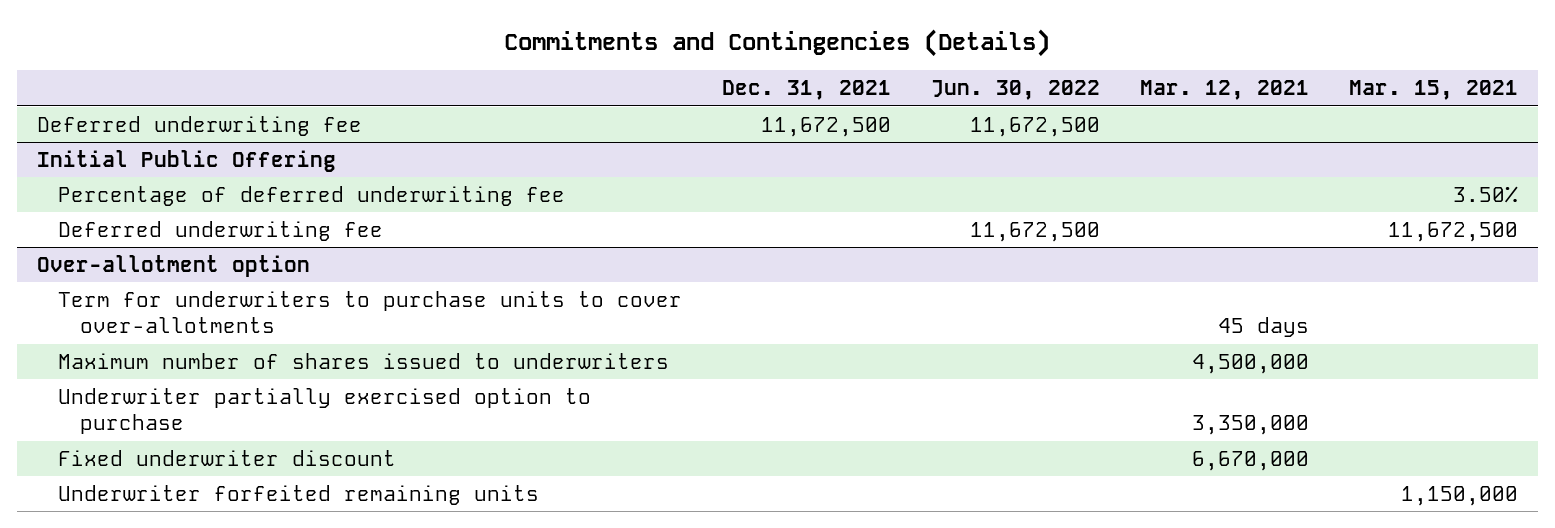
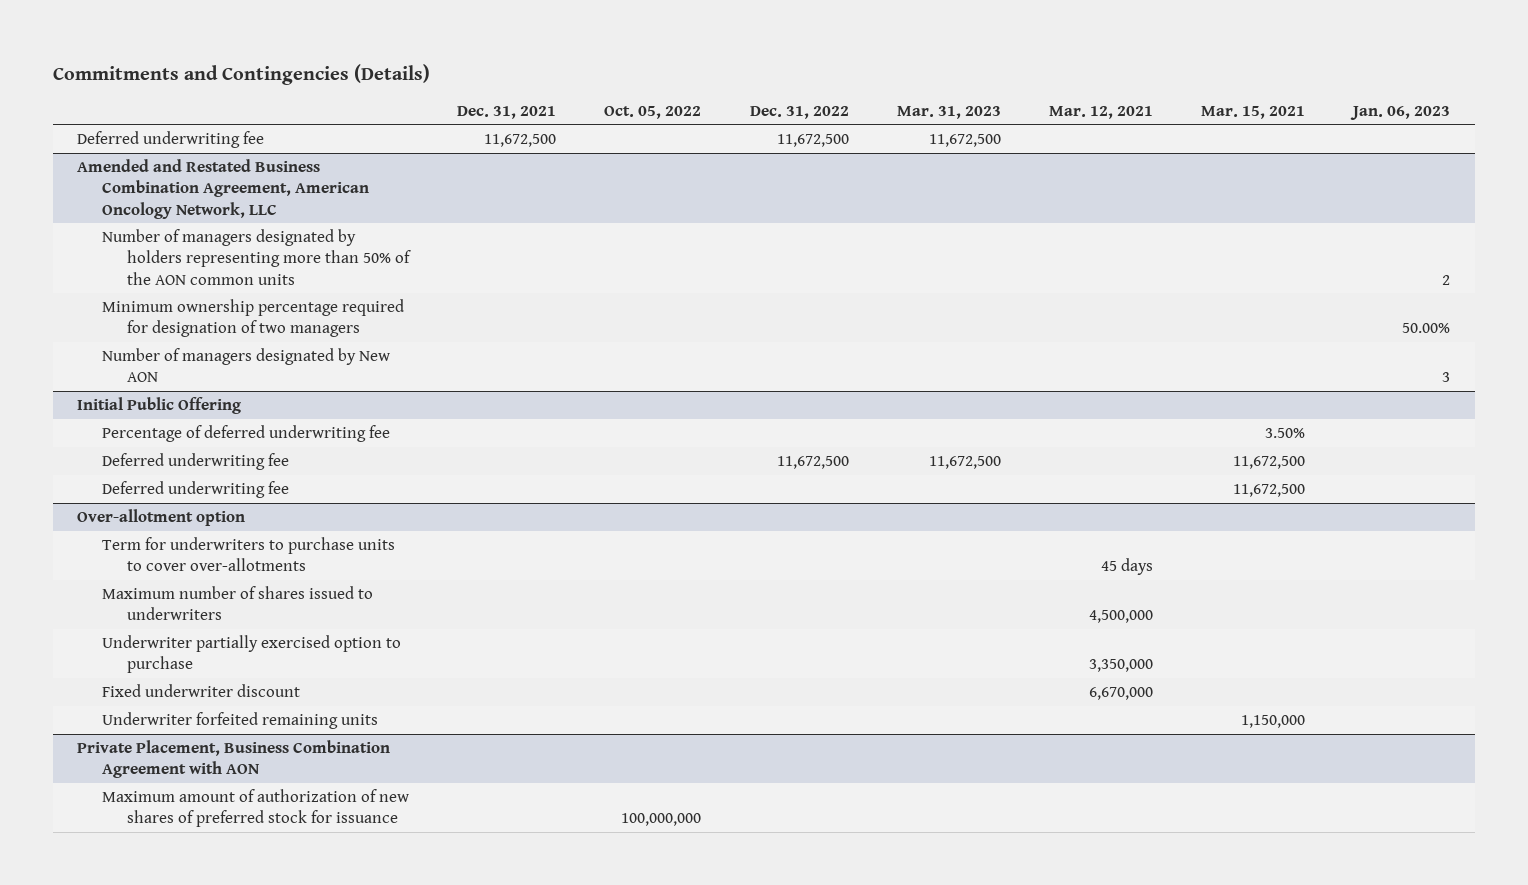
[931,80,1101,101] Jun. 30, 2022 -> none
none -> [604,105,702,119] Oct. 05, 2022
none -> [749,105,849,119] Dec. 31, 2022
none -> [896,105,1001,119] Mar. 31, 2023
none -> [1350,105,1451,120] Jan. 06, 2023
none -> [77,159,370,219] Amended and Restated Business Combination Agreement, American Oncology Network, LLC
none -> [102,229,411,285] Number of managers designated by holders representing more than 50% of the AON common units
none -> [102,299,405,338] Minimum ownership percentage required for designation of two managers
none -> [102,348,391,383] Number of managers designated by New AON
none -> [102,481,290,499] Deferred underwriting fee
none -> [77,740,391,779] Private Placement, Business Combination Agreement with AON
none -> [102,789,410,828] Maximum amount of authorization of new shares of preferred stock for issuance

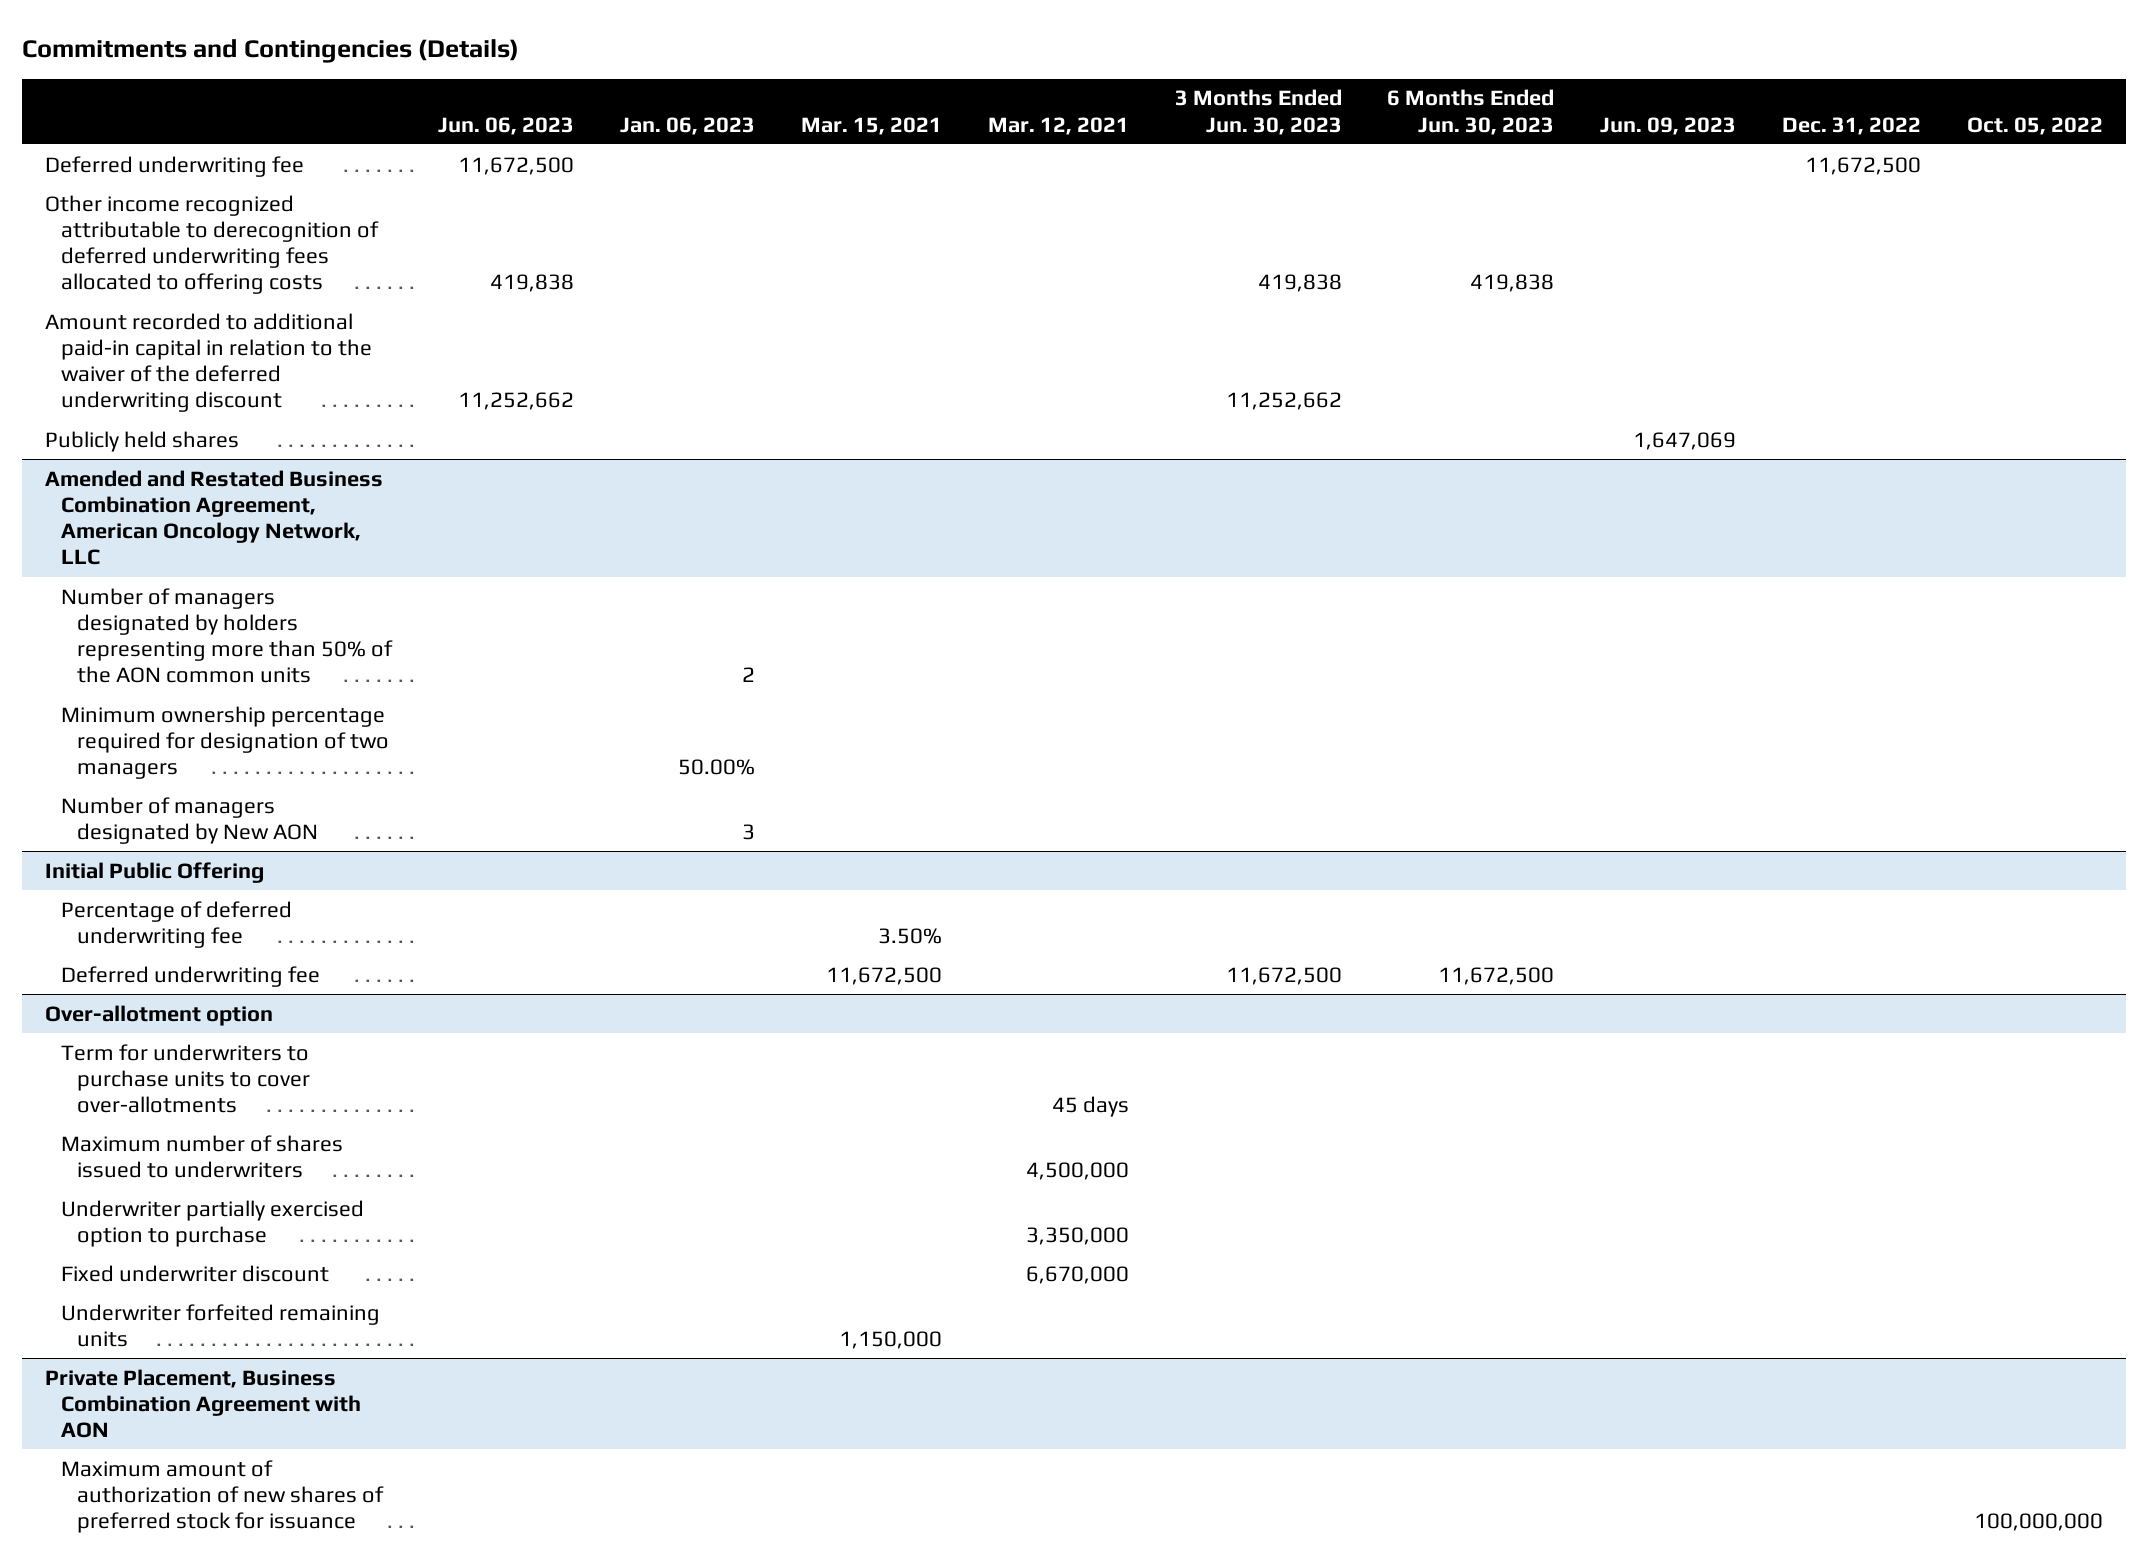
[457,105,557,119] Dec. 31, 2021 -> none
[896,105,1001,119] Mar. 31, 2023 -> none
none -> [437,116,574,135] Jun. 06, 2023
none -> [1174,89,1342,135] 3 Months Ended Jun. 30, 2023
none -> [1387,89,1555,135] 6 Months Ended Jun. 30, 2023
none -> [1600,116,1737,135] Jun. 09, 2023
none -> [45,194,379,295] Other income recognized attributable to derecognition of deferred underwriting fees allocated to offering costs
none -> [45,312,372,413] Amount recorded to additional paid-in capital in relation to the waiver of the deferred underwriting discount
none -> [45,430,240,452] Publicly held shares
[102,453,290,471] Deferred underwriting fee -> none

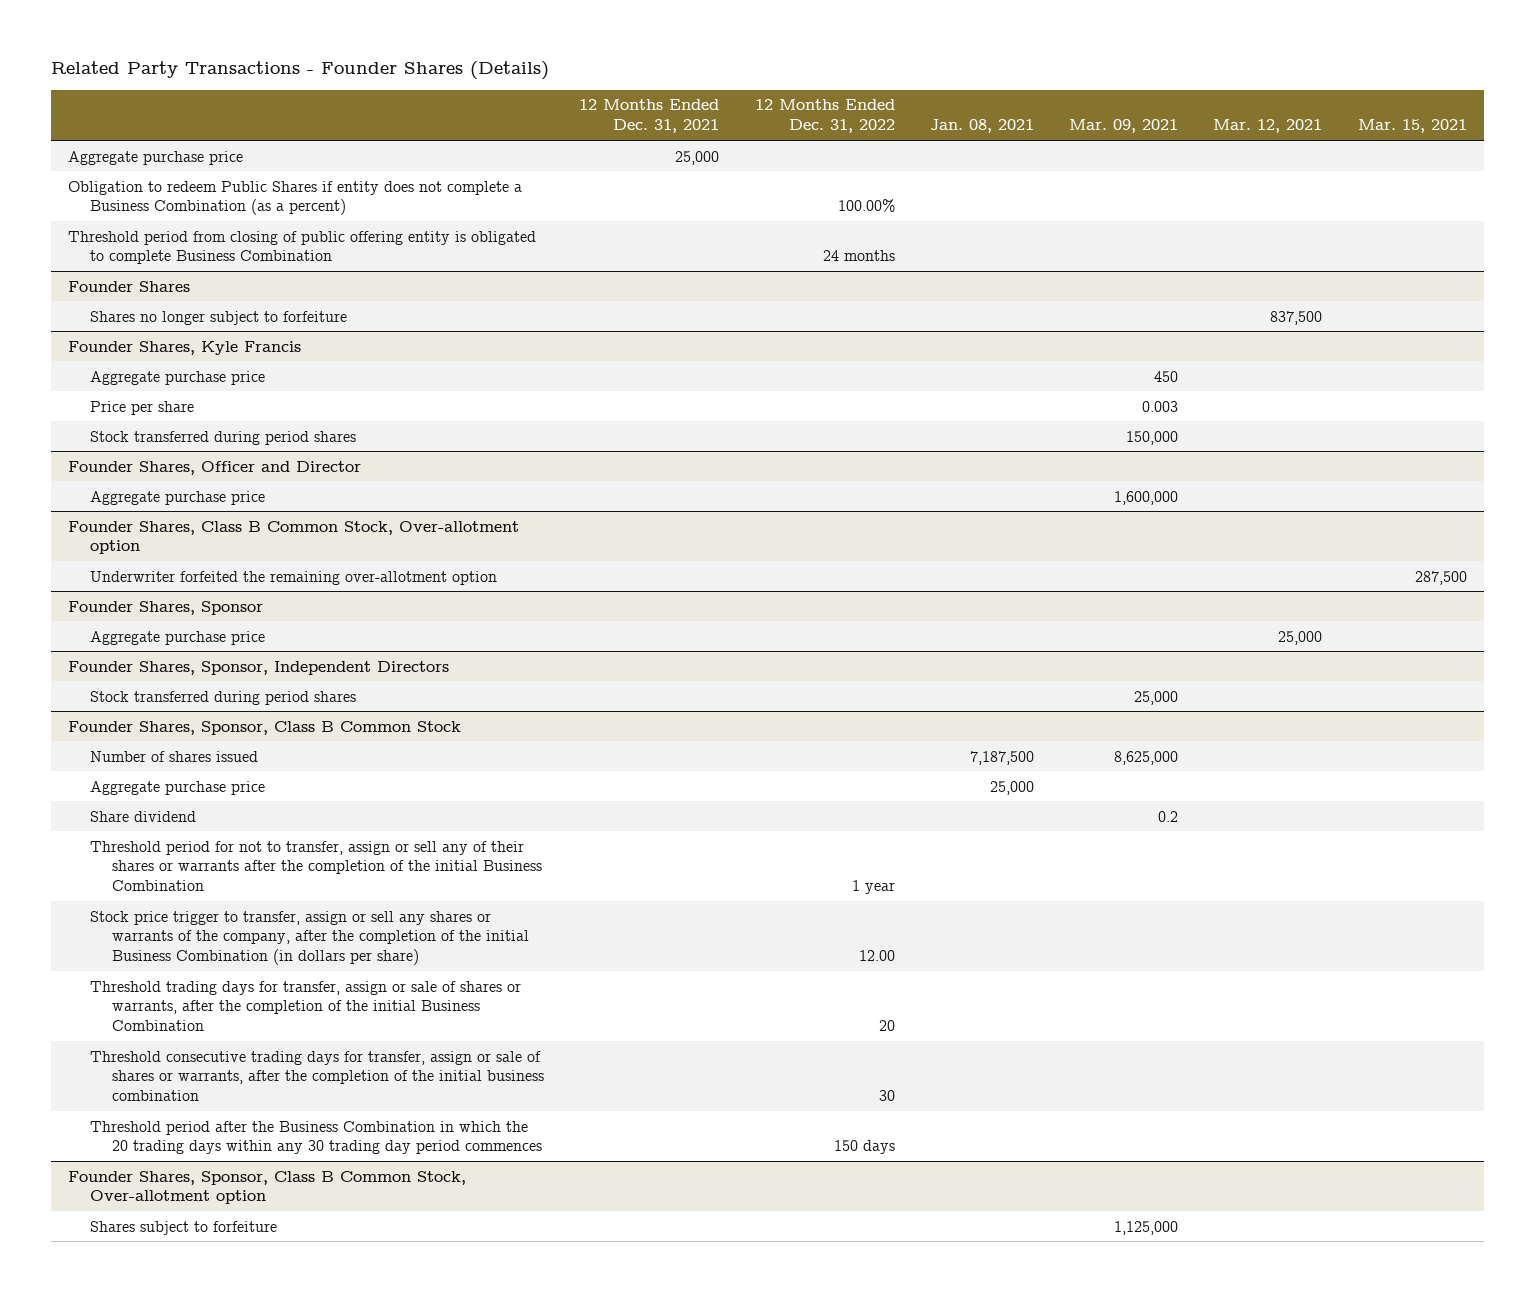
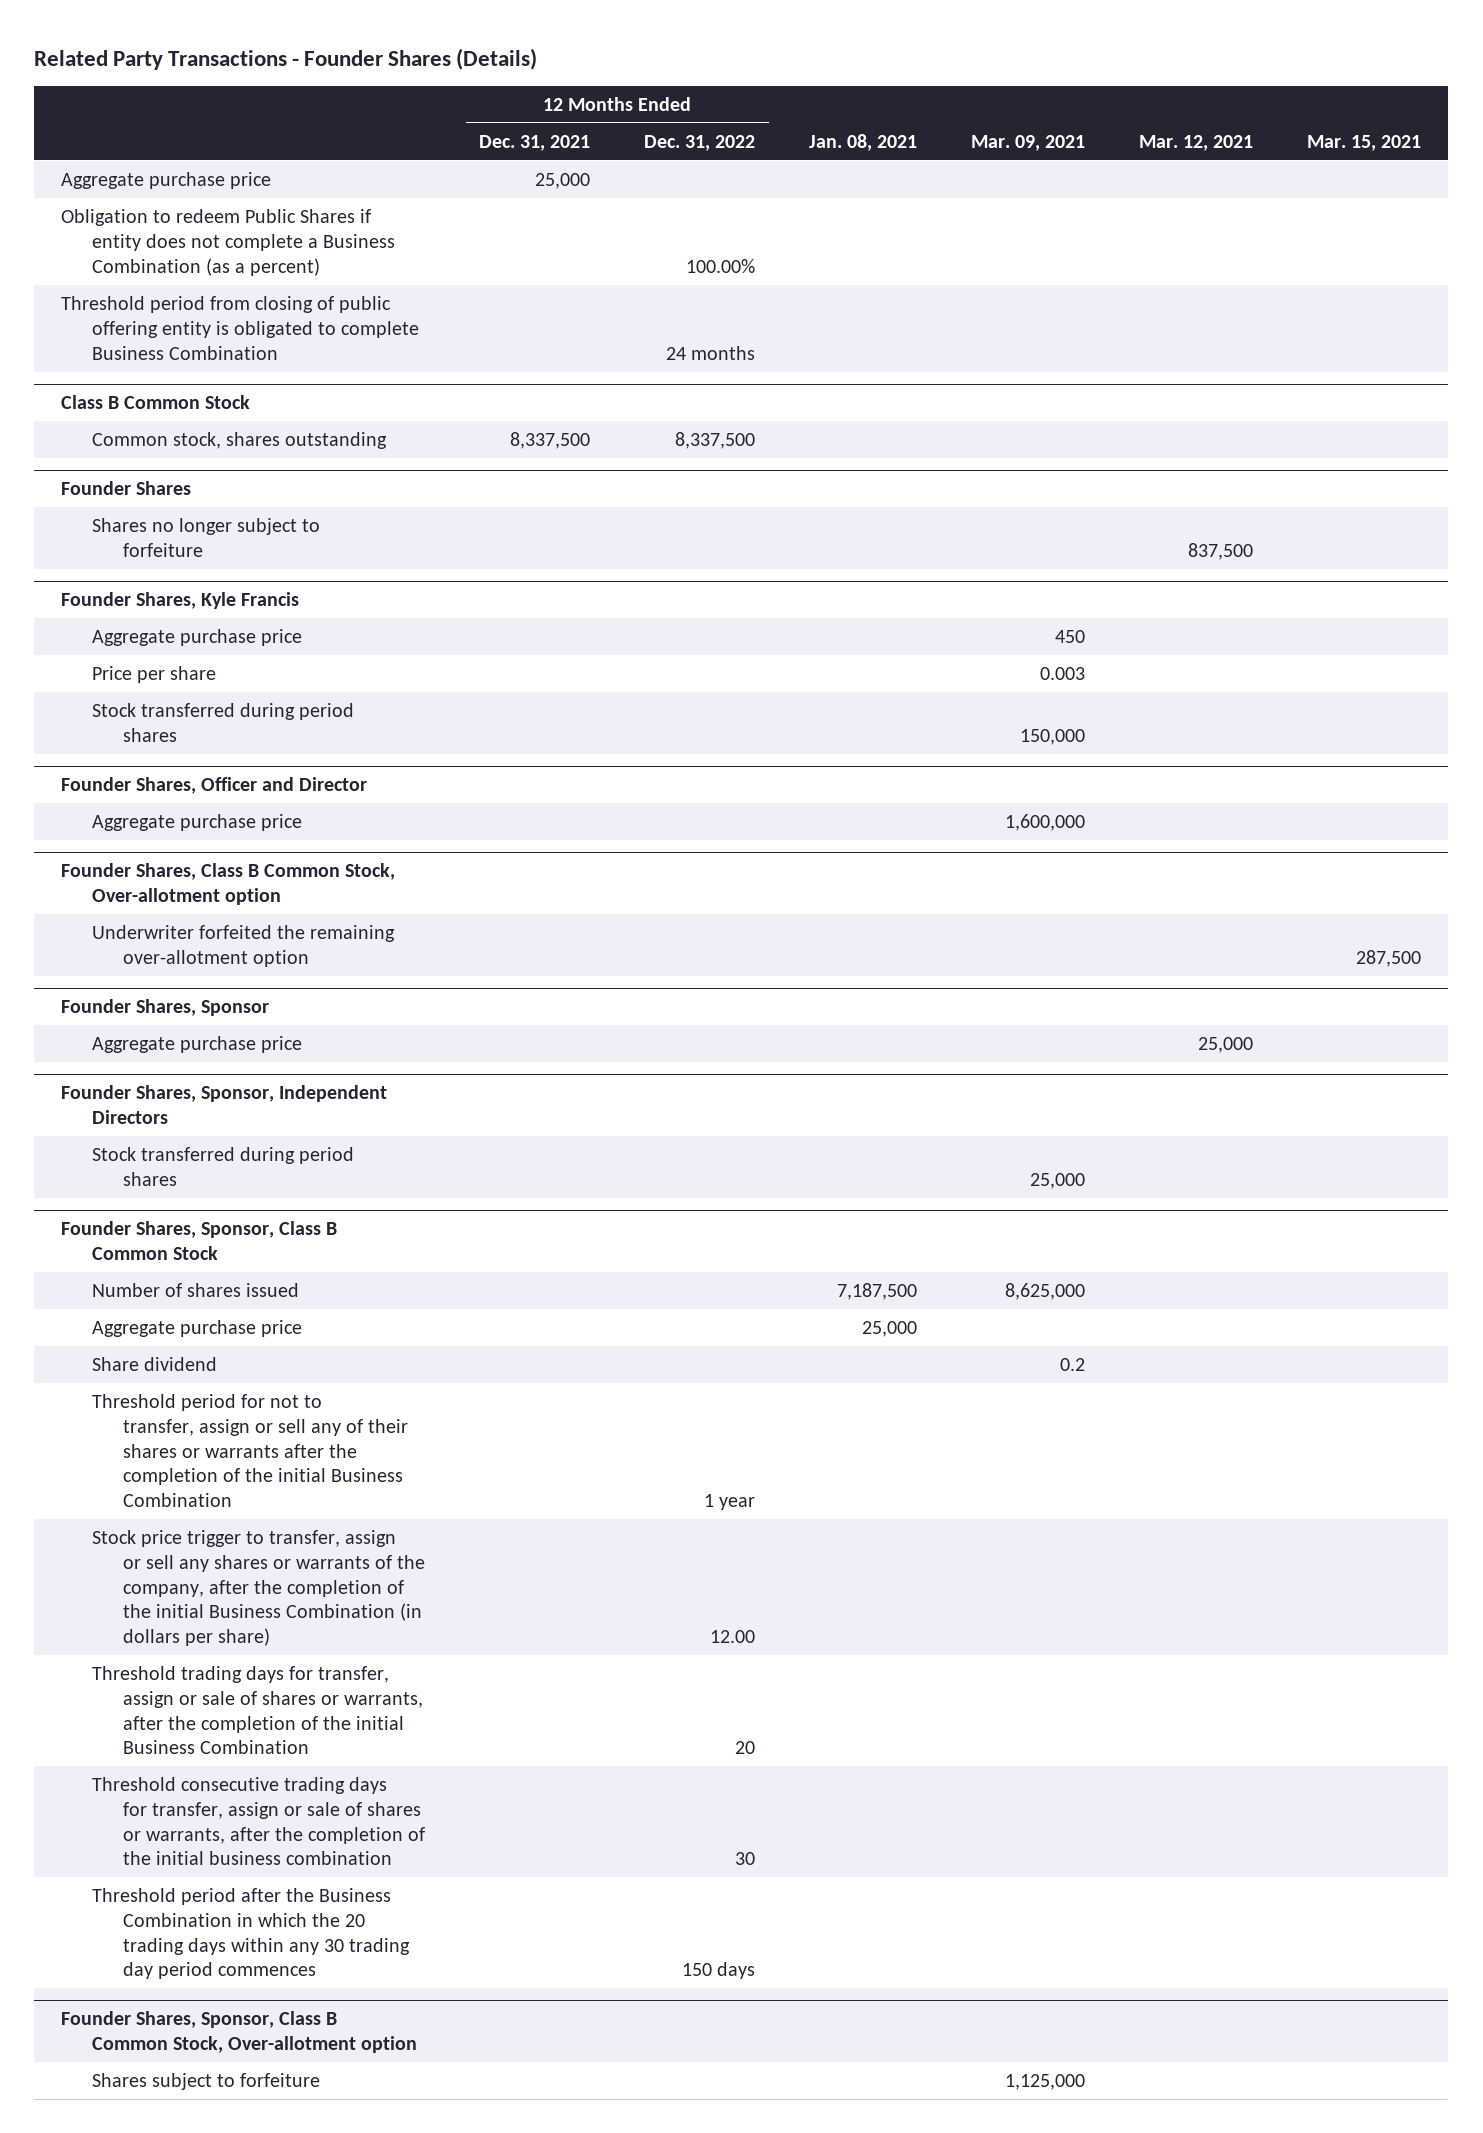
none -> [61,395,251,410] Class B Common Stock
none -> [92,432,388,450] Common stock, shares outstanding

